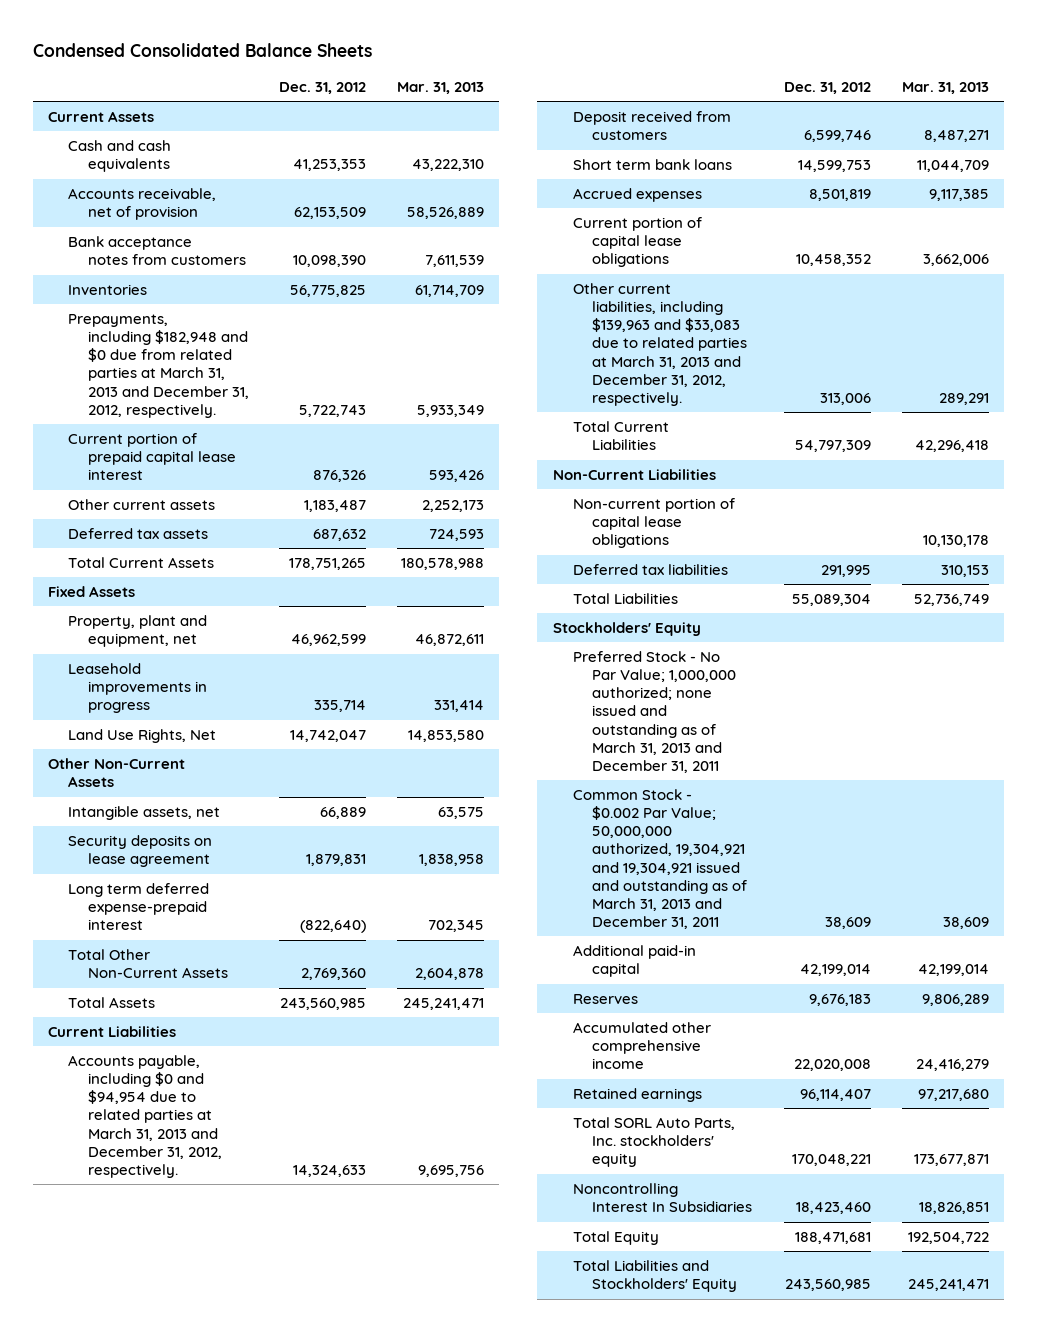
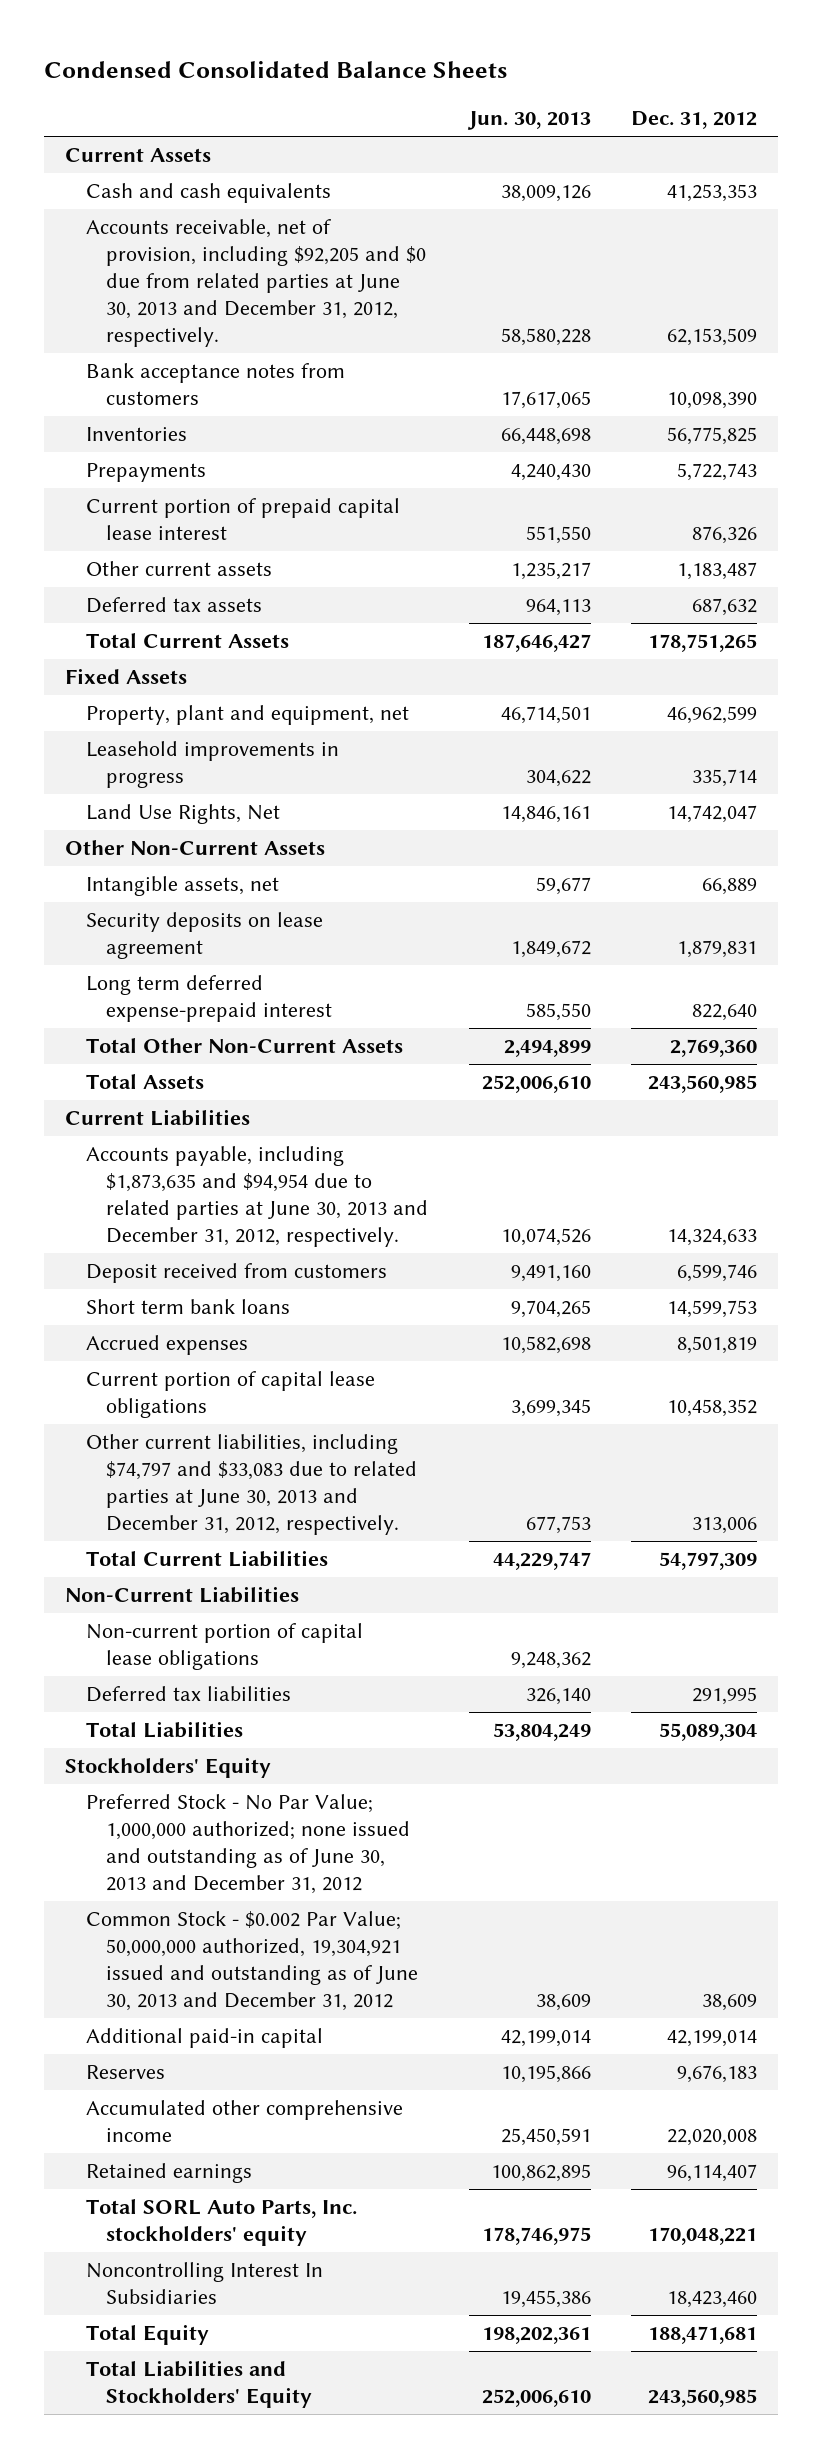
[397,81,485,94] Mar. 31, 2013 -> none
none -> [466,111,591,131] Jun. 30, 2013
[68,188,217,221] Accounts receivable, net of provision -> [85,219,427,348] Accounts receivable, net of provision, including $92,205 and $0 due from related parties at June 30, 2013 and December 31, 2012, respectively.
[68,314,249,418] Prepayments, including $182,948 and $0 due from related parties at March 31, 2013 and December 31, 2012, respectively. -> [85,463,206,483] Prepayments
[300,920,367,934] (822,640) -> [692,1004,758,1022] 822,640
[68,1055,222,1178] Accounts payable, including $0 and $94,954 due to related parties at March 31, 2013 and December 31, 2012, respectively. -> [85,1146,429,1248] Accounts payable, including $1,873,635 and $94,954 due to related parties at June 30, 2013 and December 31, 2012, respectively.
[572,283,748,406] Other current liabilities, including $139,963 and $33,083 due to related parties at March 31, 2013 and December 31, 2012, respectively. -> [85,1434,418,1536] Other current liabilities, including $74,797 and $33,083 due to related parties at June 30, 2013 and December 31, 2012, respectively.
[572,651,737,773] Preferred Stock - No Par Value; 1,000,000 authorized; none issued and outstanding as of March 31, 2013 and December 31, 2011 -> [85,1794,411,1895] Preferred Stock - No Par Value; 1,000,000 authorized; none issued and outstanding as of June 30, 2013 and December 31, 2012
[572,789,748,929] Common Stock - $0.002 Par Value; 50,000,000 authorized, 19,304,921 and 19,304,921 issued and outstanding as of March 31, 2013 and December 31, 2011 -> [85,1911,419,2012] Common Stock - $0.002 Par Value; 50,000,000 authorized, 19,304,921 issued and outstanding as of June 30, 2013 and December 31, 2012

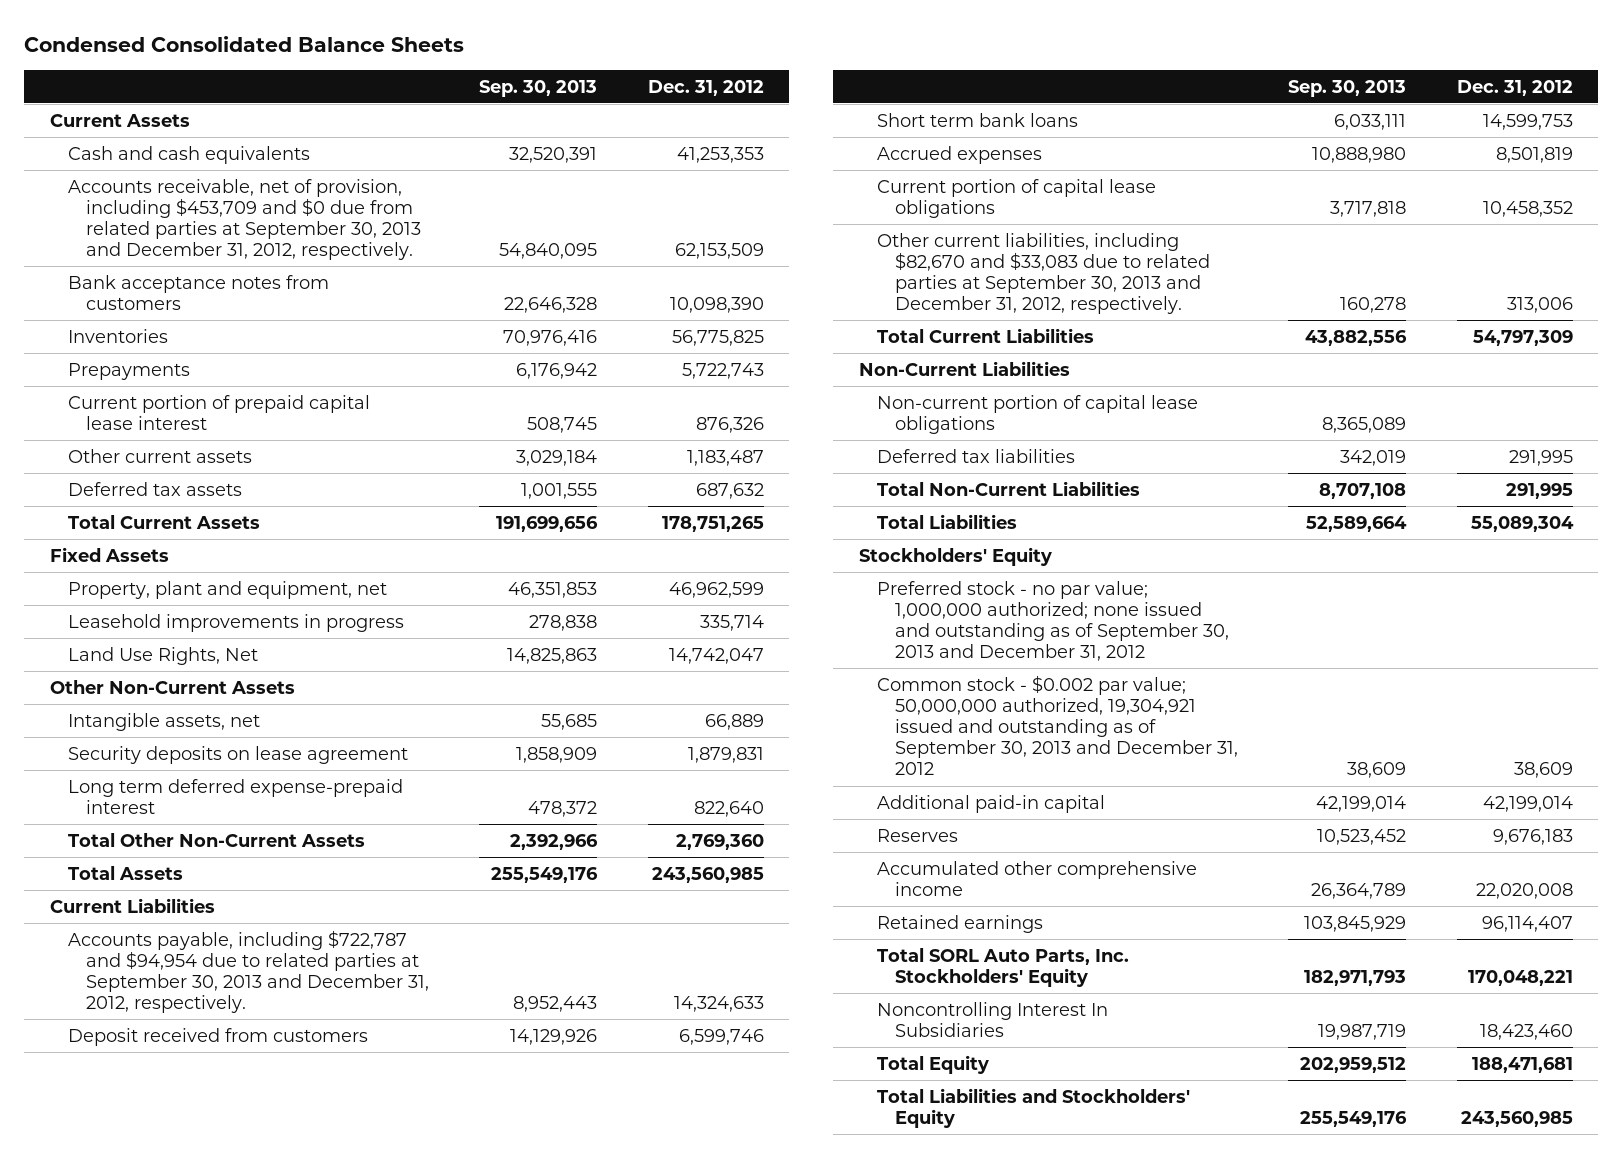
[466,111,591,131] Jun. 30, 2013 -> none
none -> [479,79,598,97] Sep. 30, 2013
[85,219,427,348] Accounts receivable, net of provision, including $92,205 and $0 due from related parties at June 30, 2013 and December 31, 2012, respectively. -> [67,178,421,261] Accounts receivable, net of provision, including $453,709 and $0 due from related parties at September 30, 2013 and December 31, 2012, respectively.
[85,1146,429,1248] Accounts payable, including $1,873,635 and $94,954 due to related parties at June 30, 2013 and December 31, 2012, respectively. -> [67,929,429,1014] Accounts payable, including $722,787 and $94,954 due to related parties at September 30, 2013 and December 31, 2012, respectively.
[85,1434,418,1536] Other current liabilities, including $74,797 and $33,083 due to related parties at June 30, 2013 and December 31, 2012, respectively. -> [876,232,1211,315] Other current liabilities, including $82,670 and $33,083 due to related parties at September 30, 2013 and December 31, 2012, respectively.
none -> [876,480,1140,496] Total Non-Current Liabilities
[85,1794,411,1895] Preferred Stock - No Par Value; 1,000,000 authorized; none issued and outstanding as of June 30, 2013 and December 31, 2012 -> [876,580,1230,662] Preferred stock - no par value; 1,000,000 authorized; none issued and outstanding as of September 30, 2013 and December 31, 2012
[85,1911,419,2012] Common Stock - $0.002 Par Value; 50,000,000 authorized, 19,304,921 issued and outstanding as of June 30, 2013 and December 31, 2012 -> [876,674,1239,776] Common stock - $0.002 par value; 50,000,000 authorized, 19,304,921 issued and outstanding as of September 30, 2013 and December 31, 2012
[85,2199,357,2247] Total SORL Auto Parts, Inc. stockholders' equity -> [876,947,1129,987] Total SORL Auto Parts, Inc. Stockholders' Equity

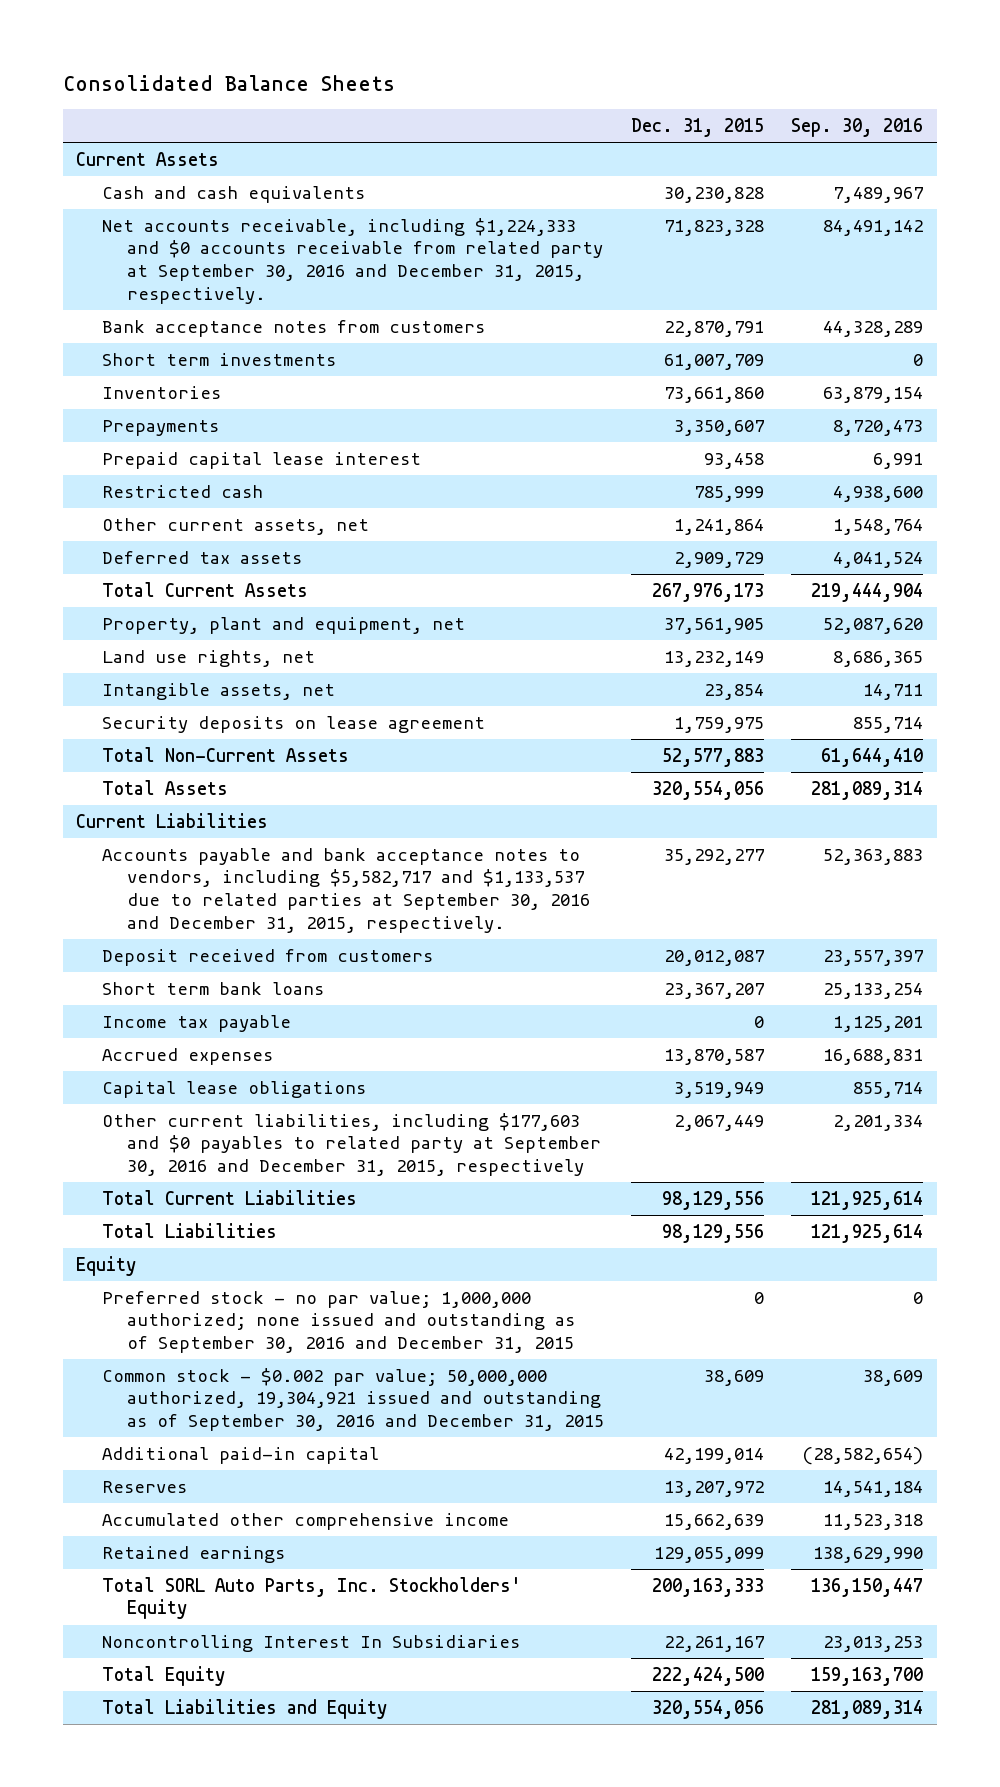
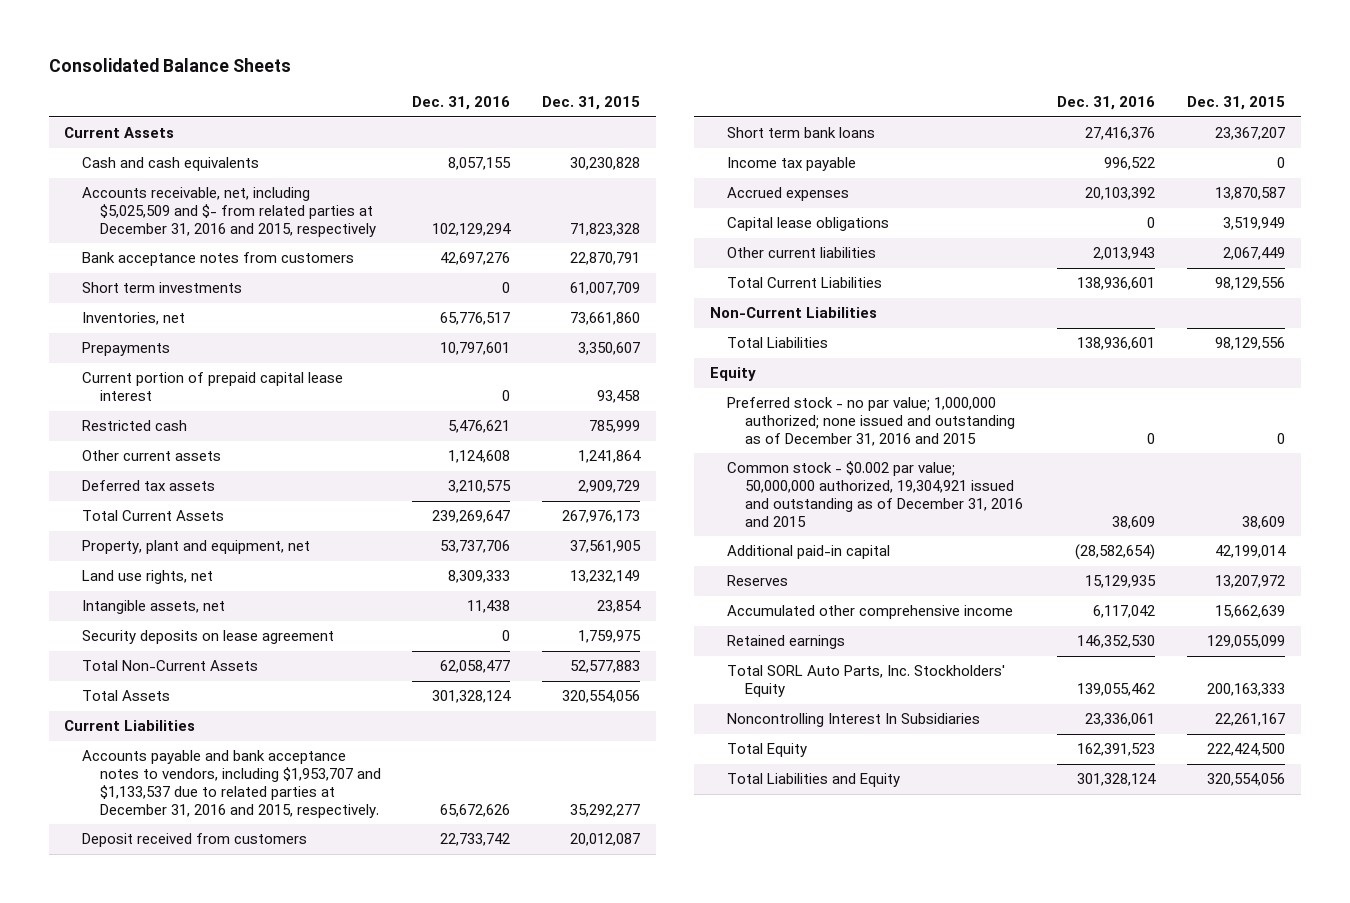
[791,118,924,138] Sep. 30, 2016 -> none
none -> [412,96,511,111] Dec. 31, 2016
[101,217,603,304] Net accounts receivable, including $1,224,333 and $0 accounts receivable from related party at September 30, 2016 and December 31, 2015, respectively. -> [82,187,376,237] Accounts receivable, net, including $5,025,509 and $- from related parties at December 31, 2016 and 2015, respectively
[101,385,221,399] Inventories -> [82,312,186,326] Inventories, net
[101,451,421,469] Prepaid capital lease interest -> [82,372,344,402] Current portion of prepaid capital lease interest
[101,517,369,535] Other current assets, net -> [82,450,222,462] Other current assets
[101,847,590,933] Accounts payable and bank acceptance notes to vendors, including $5,582,717 and $1,133,537 due to related parties at September 30, 2016 and December 31, 2015, respectively. -> [82,750,381,818] Accounts payable and bank acceptance notes to vendors, including $1,953,707 and $1,133,537 due to related parties at December 31, 2016 and 2015, respectively.
[101,1112,601,1177] Other current liabilities, including $177,603 and $0 payables to related party at September 30, 2016 and December 31, 2015, respectively -> [727,247,877,259] Other current liabilities
none -> [709,307,877,319] Non-Current Liabilities
[101,1290,575,1354] Preferred stock - no par value; 1,000,000 authorized; none issued and outstanding as of September 30, 2016 and December 31, 2015 -> [727,397,1015,446] Preferred stock - no par value; 1,000,000 authorized; none issued and outstanding as of December 31, 2016 and 2015
[101,1367,604,1432] Common stock - $0.002 par value; 50,000,000 authorized, 19,304,921 issued and outstanding as of September 30, 2016 and December 31, 2015 -> [727,461,1023,527] Common stock - $0.002 par value; 50,000,000 authorized, 19,304,921 issued and outstanding as of December 31, 2016 and 2015

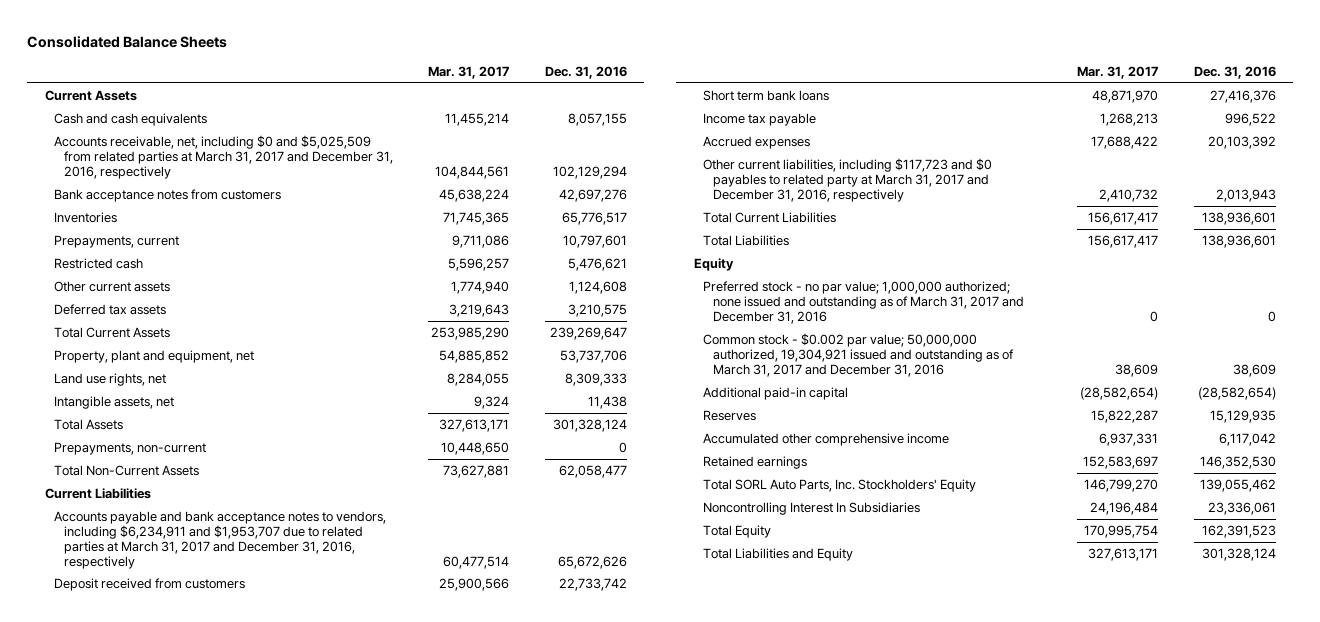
[542,96,641,111] Dec. 31, 2015 -> none
none -> [428,65,510,79] Mar. 31, 2017
[82,187,376,237] Accounts receivable, net, including $5,025,509 and $- from related parties at December 31, 2016 and 2015, respectively -> [54,135,393,179] Accounts receivable, net, including $0 and $5,025,509 from related parties at March 31, 2017 and December 31, 2016, respectively
[82,282,243,294] Short term investments -> none
[82,372,344,402] Current portion of prepaid capital lease interest -> none
[82,312,186,326] Inventories, net -> [54,212,118,224] Inventories
[82,342,171,357] Prepayments -> [54,235,180,249] Prepayments, current
[82,630,335,645] Security deposits on lease agreement -> none
none -> [54,442,207,456] Prepayments, non-current
[82,660,259,672] Total Non-Current Assets -> [54,465,200,477] Total Non-Current Assets
[82,750,381,818] Accounts payable and bank acceptance notes to vendors, including $1,953,707 and $1,133,537 due to related parties at December 31, 2016 and 2015, respectively. -> [54,511,387,569] Accounts payable and bank acceptance notes to vendors, including $6,234,911 and $1,953,707 due to related parties at March 31, 2017 and December 31, 2016, respectively
[727,217,890,232] Capital lease obligations -> none
[727,247,877,259] Other current liabilities -> [703,158,993,202] Other current liabilities, including $117,723 and $0 payables to related party at March 31, 2017 and December 31, 2016, respectively
[709,307,877,319] Non-Current Liabilities -> none
[727,397,1015,446] Preferred stock - no par value; 1,000,000 authorized; none issued and outstanding as of December 31, 2016 and 2015 -> [703,281,1024,324] Preferred stock - no par value; 1,000,000 authorized; none issued and outstanding as of March 31, 2017 and December 31, 2016
[727,461,1023,527] Common stock - $0.002 par value; 50,000,000 authorized, 19,304,921 issued and outstanding as of December 31, 2016 and 2015 -> [703,333,1014,377] Common stock - $0.002 par value; 50,000,000 authorized, 19,304,921 issued and outstanding as of March 31, 2017 and December 31, 2016

